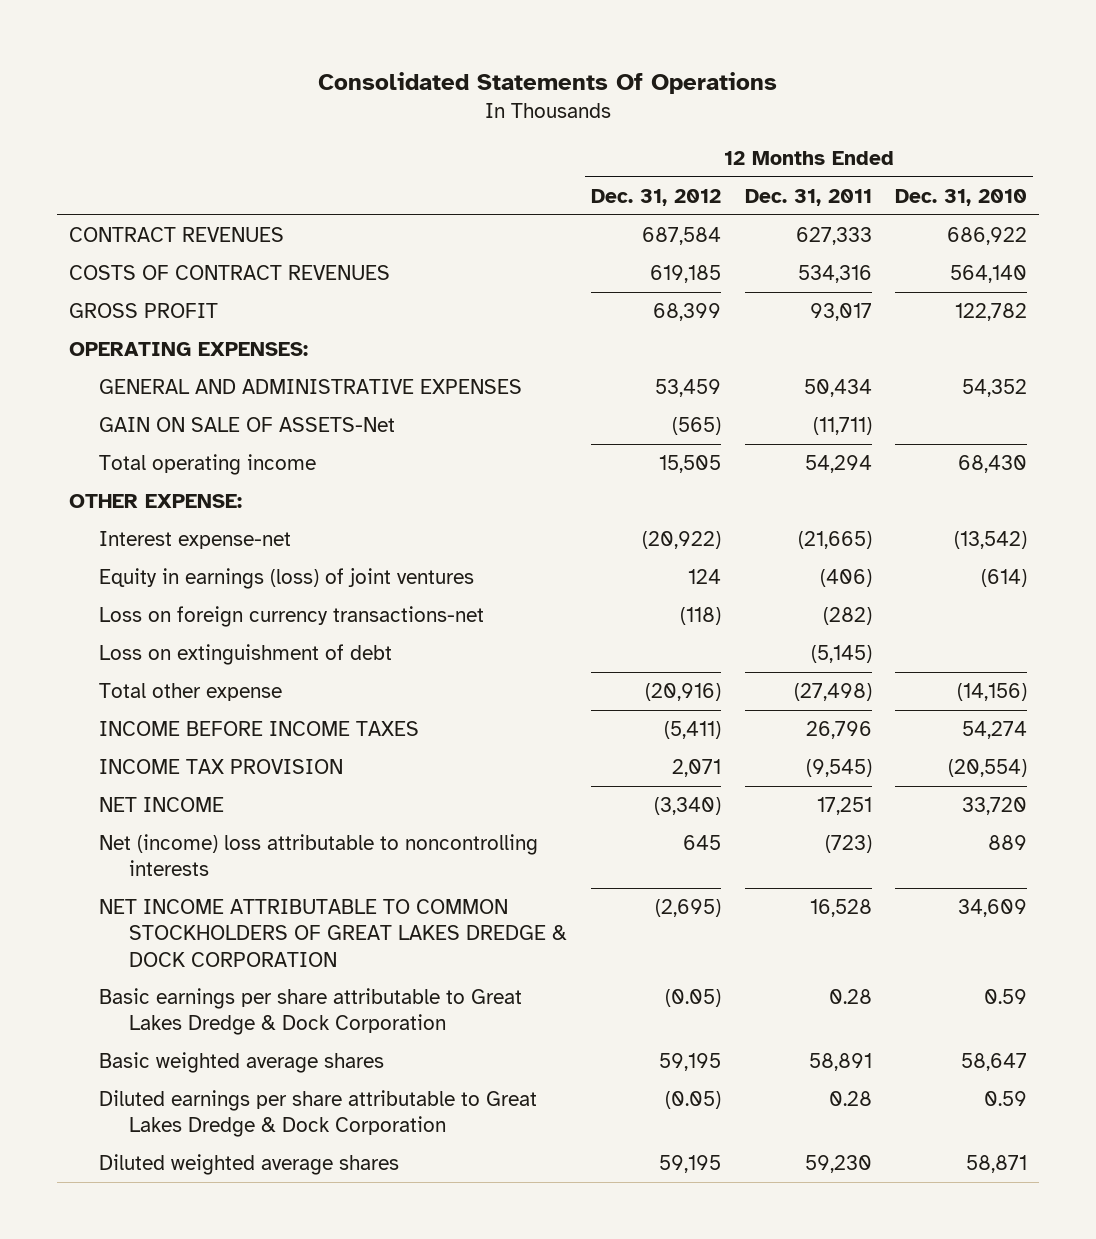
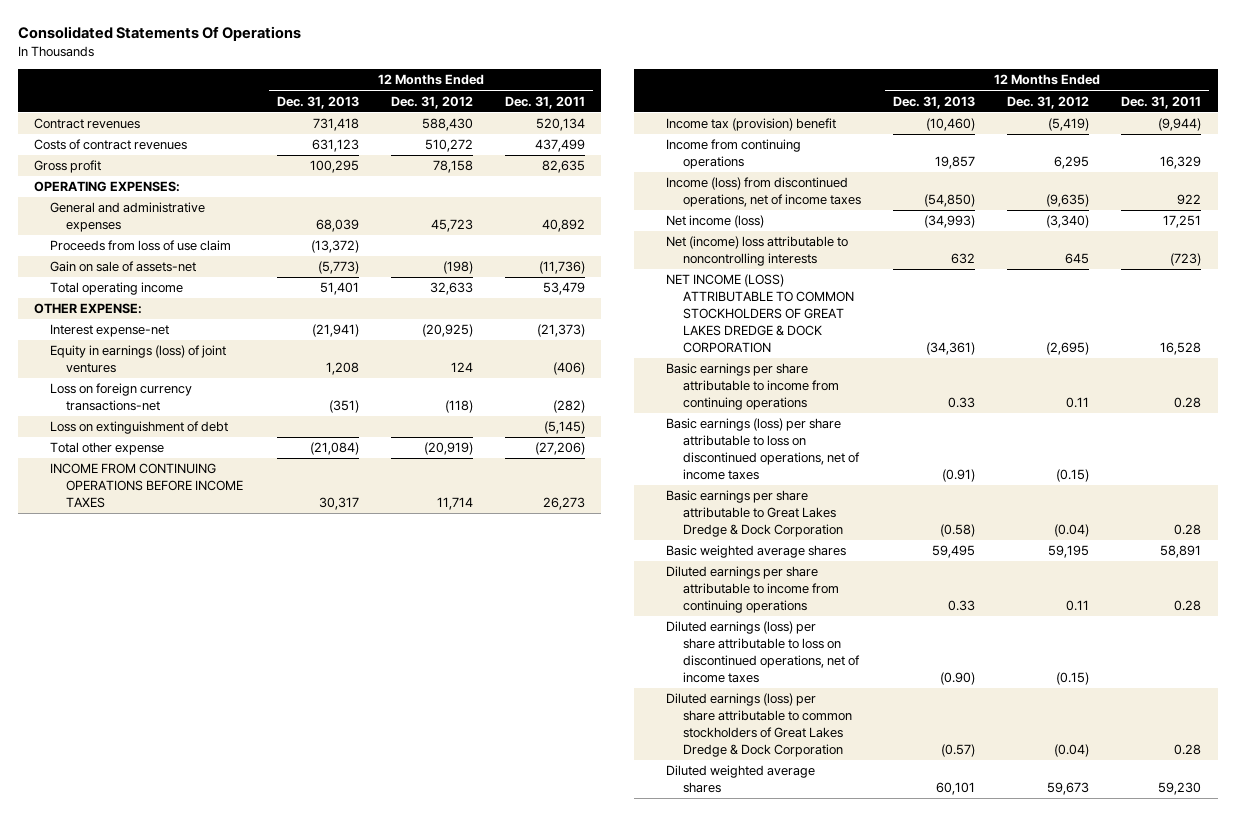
[895,188,1028,206] Dec. 31, 2010 -> none
none -> [276,95,359,109] Dec. 31, 2013
[69,227,285,243] CONTRACT REVENUES -> [33,118,140,130] Contract revenues
[641,227,721,246] 687,584 -> [421,118,473,132] 588,430
[795,227,872,246] 627,333 -> [536,118,586,132] 520,134
[69,265,391,281] COSTS OF CONTRACT REVENUES -> [33,139,187,151] Costs of contract revenues
[649,265,721,284] 619,185 -> [424,139,473,153] 510,272
[797,265,872,284] 534,316 -> [535,139,586,153] 437,499
[69,303,219,319] GROSS PROFIT -> [33,160,101,174] Gross profit
[652,303,721,322] 68,399 -> [432,160,473,174] 78,158
[809,303,872,322] 93,017 -> [542,160,586,174] 82,635
[99,379,523,395] GENERAL AND ADMINISTRATIVE EXPENSES -> [50,202,206,233] General and administrative expenses
[654,379,721,398] 53,459 -> [430,219,473,233] 45,723
[803,379,872,398] 50,434 -> [542,219,586,233] 40,892
none -> [50,240,232,252] Proceeds from loss of use claim
[99,417,396,433] GAIN ON SALE OF ASSETS-Net -> [50,261,197,273] Gain on sale of assets-net
[671,417,721,436] (565) -> [442,261,473,275] (198)
[812,417,872,436] (11,711) -> [539,261,586,275] (11,736)
[658,455,721,474] 15,505 -> [429,282,473,296] 32,633
[804,455,872,474] 54,294 -> [543,282,586,296] 53,479
[641,531,721,550] (20,922) -> [421,324,473,338] (20,925)
[797,531,872,550] (21,665) -> [537,324,586,338] (21,373)
[644,683,721,702] (20,916) -> [423,442,473,456] (20,919)
[793,683,872,702] (27,498) -> [535,442,586,456] (27,206)
[99,721,420,737] INCOME BEFORE INCOME TAXES -> [50,463,244,509] INCOME FROM CONTINUING OPERATIONS BEFORE INCOME TAXES
[663,721,721,740] (5,411) -> [436,497,473,511] 11,714
[805,721,872,740] 26,796 -> [543,497,586,511] 26,273
[99,759,344,775] INCOME TAX PROVISION -> [666,118,837,132] Income tax (provision) benefit
[671,759,721,778] 2,071 -> [1048,118,1090,132] (5,419)
[805,759,872,778] (9,545) -> [1158,118,1202,132] (9,944)
none -> [666,139,802,170] Income from continuing operations
none -> [666,177,861,208] Income (loss) from discontinued operations, net of income taxes
[99,797,225,813] NET INCOME -> [666,215,765,229] Net income (loss)
[99,899,568,967] NET INCOME ATTRIBUTABLE TO COMMON STOCKHOLDERS OF GREAT LAKES DREDGE & DOCK CORPORATION -> [666,274,854,353] NET INCOME (LOSS) ATTRIBUTABLE TO COMMON STOCKHOLDERS OF GREAT LAKES DREDGE & DOCK CORPORATION
none -> [666,363,839,411] Basic earnings per share attributable to income from continuing operations
none -> [666,418,860,481] Basic earnings (loss) per share attributable to loss on discontinued operations, net of income taxes
[664,989,721,1008] (0.05) -> [1054,524,1090,538] (0.04)
none -> [666,566,839,614] Diluted earnings per share attributable to income from continuing operations
none -> [666,621,860,684] Diluted earnings (loss) per share attributable to loss on discontinued operations, net of income taxes
[99,1090,538,1138] Diluted earnings per share attributable to Great Lakes Dredge & Dock Corporation -> [666,693,852,758] Diluted earnings (loss) per share attributable to common stockholders of Great Lakes Dredge & Dock Corporation
[664,1091,721,1110] (0.05) -> [1054,744,1090,758] (0.04)
[658,1155,721,1174] 59,195 -> [1047,782,1090,796] 59,673

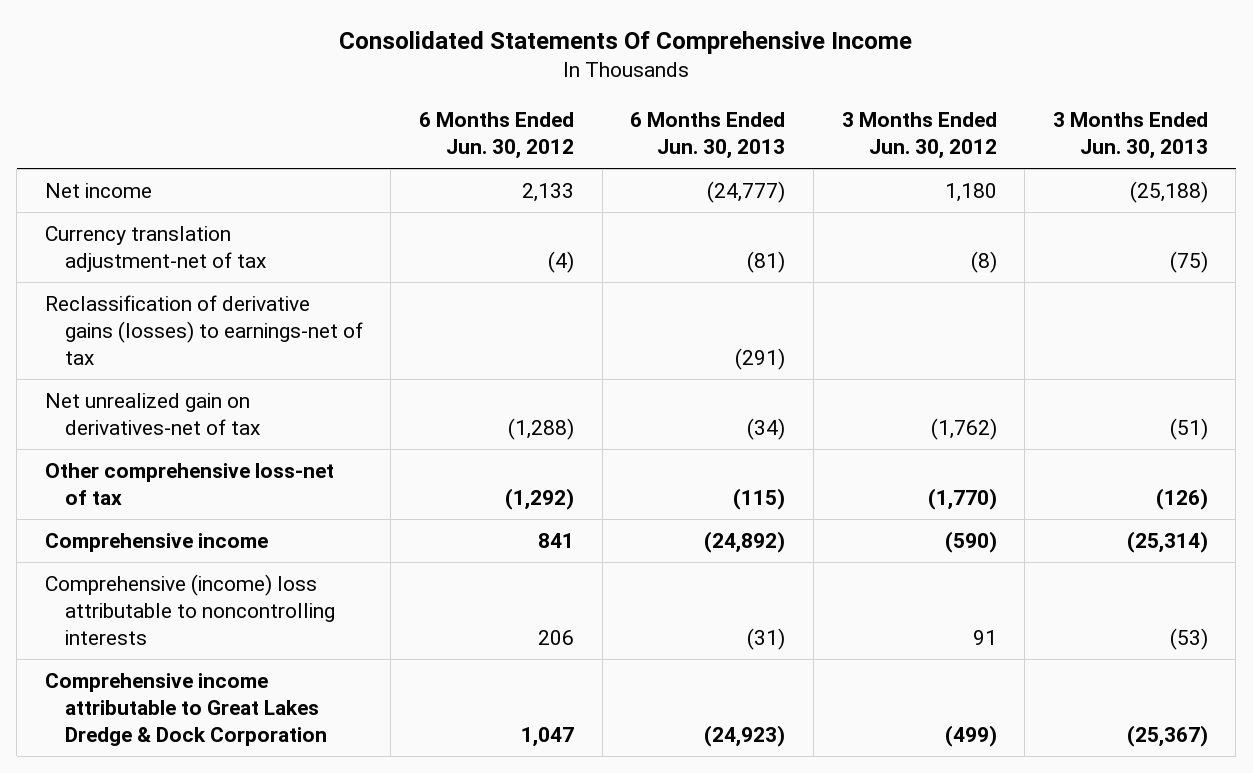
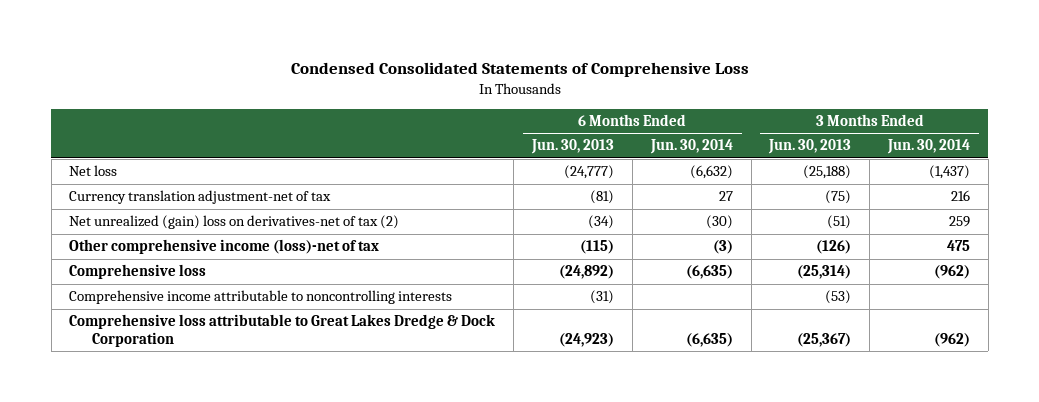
[339,30,913,54] Consolidated Statements Of Comprehensive Income -> [290,61,749,77] Condensed Consolidated Statements of Comprehensive Loss
[418,111,574,159] 6 Months Ended Jun. 30, 2012 -> none
[841,111,997,159] 3 Months Ended Jun. 30, 2012 -> none
none -> [649,139,733,155] Jun. 30, 2014
none -> [887,139,971,155] Jun. 30, 2014
[44,183,152,199] Net income -> [69,165,118,177] Net loss
[44,295,363,366] Reclassification of derivative gains (losses) to earnings-net of tax -> none
[44,393,260,436] Net unrealized gain on derivatives-net of tax -> [69,215,400,230] Net unrealized (gain) loss on derivatives-net of tax (2)
[44,463,334,506] Other comprehensive loss-net of tax -> [69,239,380,255] Other comprehensive income (loss)-net of tax
[44,533,268,553] Comprehensive income -> [69,264,207,280] Comprehensive loss
[44,574,335,646] Comprehensive (income) loss attributable to noncontrolling interests -> [69,290,453,305] Comprehensive income attributable to noncontrolling interests
[44,673,327,747] Comprehensive income attributable to Great Lakes Dredge & Dock Corporation -> [69,314,496,347] Comprehensive loss attributable to Great Lakes Dredge & Dock Corporation

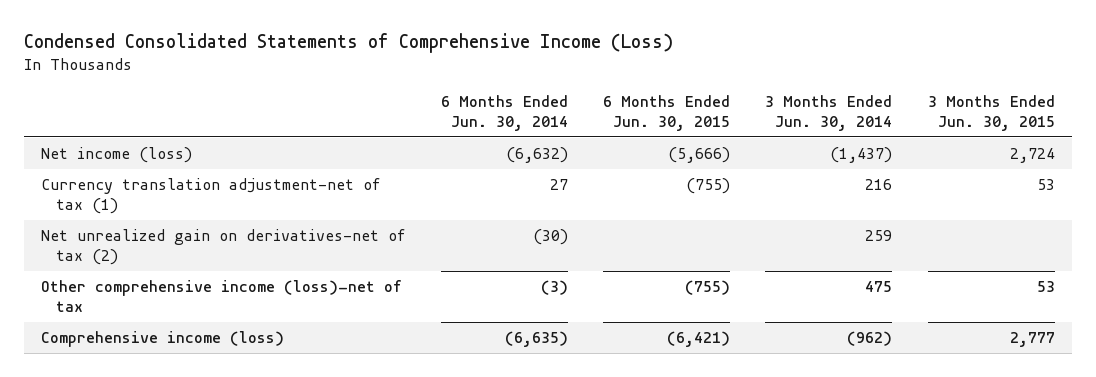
[290,61,749,77] Condensed Consolidated Statements of Comprehensive Loss -> [23,33,673,54] Condensed Consolidated Statements of Comprehensive Income (Loss)
[531,139,615,155] Jun. 30, 2013 -> none
[768,139,852,155] Jun. 30, 2013 -> none
none -> [603,94,731,131] 6 Months Ended Jun. 30, 2015
none -> [927,94,1055,131] 3 Months Ended Jun. 30, 2015
[69,165,118,177] Net loss -> [41,147,193,164] Net income (loss)
[69,190,332,205] Currency translation adjustment-net of tax -> [41,178,382,215] Currency translation adjustment-net of tax (1)
[69,215,400,230] Net unrealized (gain) loss on derivatives-net of tax (2) -> [41,229,407,266] Net unrealized gain on derivatives-net of tax (2)
[69,264,207,280] Comprehensive loss -> none
[69,290,453,305] Comprehensive income attributable to noncontrolling interests -> none
[69,314,496,347] Comprehensive loss attributable to Great Lakes Dredge & Dock Corporation -> [41,331,285,348] Comprehensive income (loss)

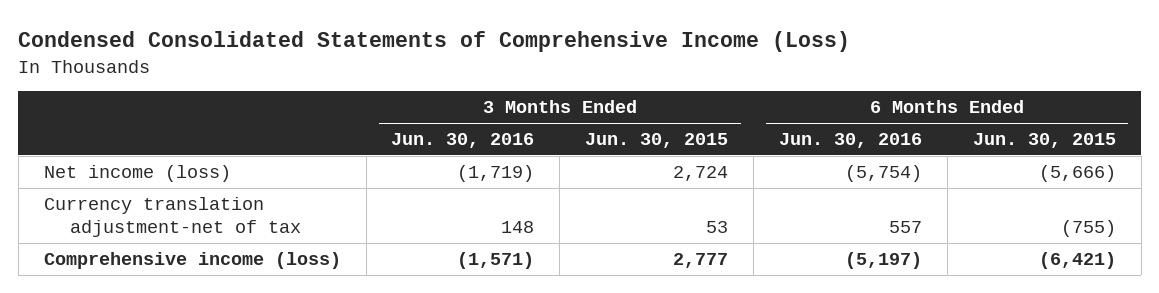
[441,94,569,131] 6 Months Ended Jun. 30, 2014 -> none
[765,94,893,131] 3 Months Ended Jun. 30, 2014 -> none
none -> [391,133,535,149] Jun. 30, 2016
none -> [778,133,922,149] Jun. 30, 2016
[41,229,407,266] Net unrealized gain on derivatives-net of tax (2) -> none
[41,280,403,313] Other comprehensive income (loss)-net of tax -> none
[41,178,382,215] Currency translation adjustment-net of tax (1) -> [43,197,302,238] Currency translation adjustment-net of tax

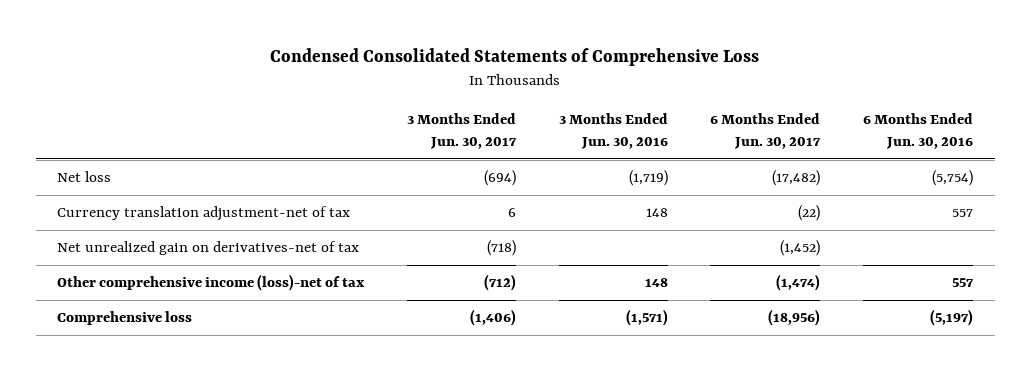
[18,31,851,53] Condensed Consolidated Statements of Comprehensive Income (Loss) -> [270,48,760,67] Condensed Consolidated Statements of Comprehensive Loss
[585,133,729,149] Jun. 30, 2015 -> none
[972,133,1116,149] Jun. 30, 2015 -> none
none -> [407,113,518,150] 3 Months Ended Jun. 30, 2017
none -> [710,113,822,150] 6 Months Ended Jun. 30, 2017
[43,165,231,183] Net income (loss) -> [57,171,112,183] Net loss
none -> [57,241,360,256] Net unrealized gain on derivatives-net of tax
none -> [57,274,366,292] Other comprehensive income (loss)-net of tax
[43,252,341,270] Comprehensive income (loss) -> [57,311,193,326] Comprehensive loss

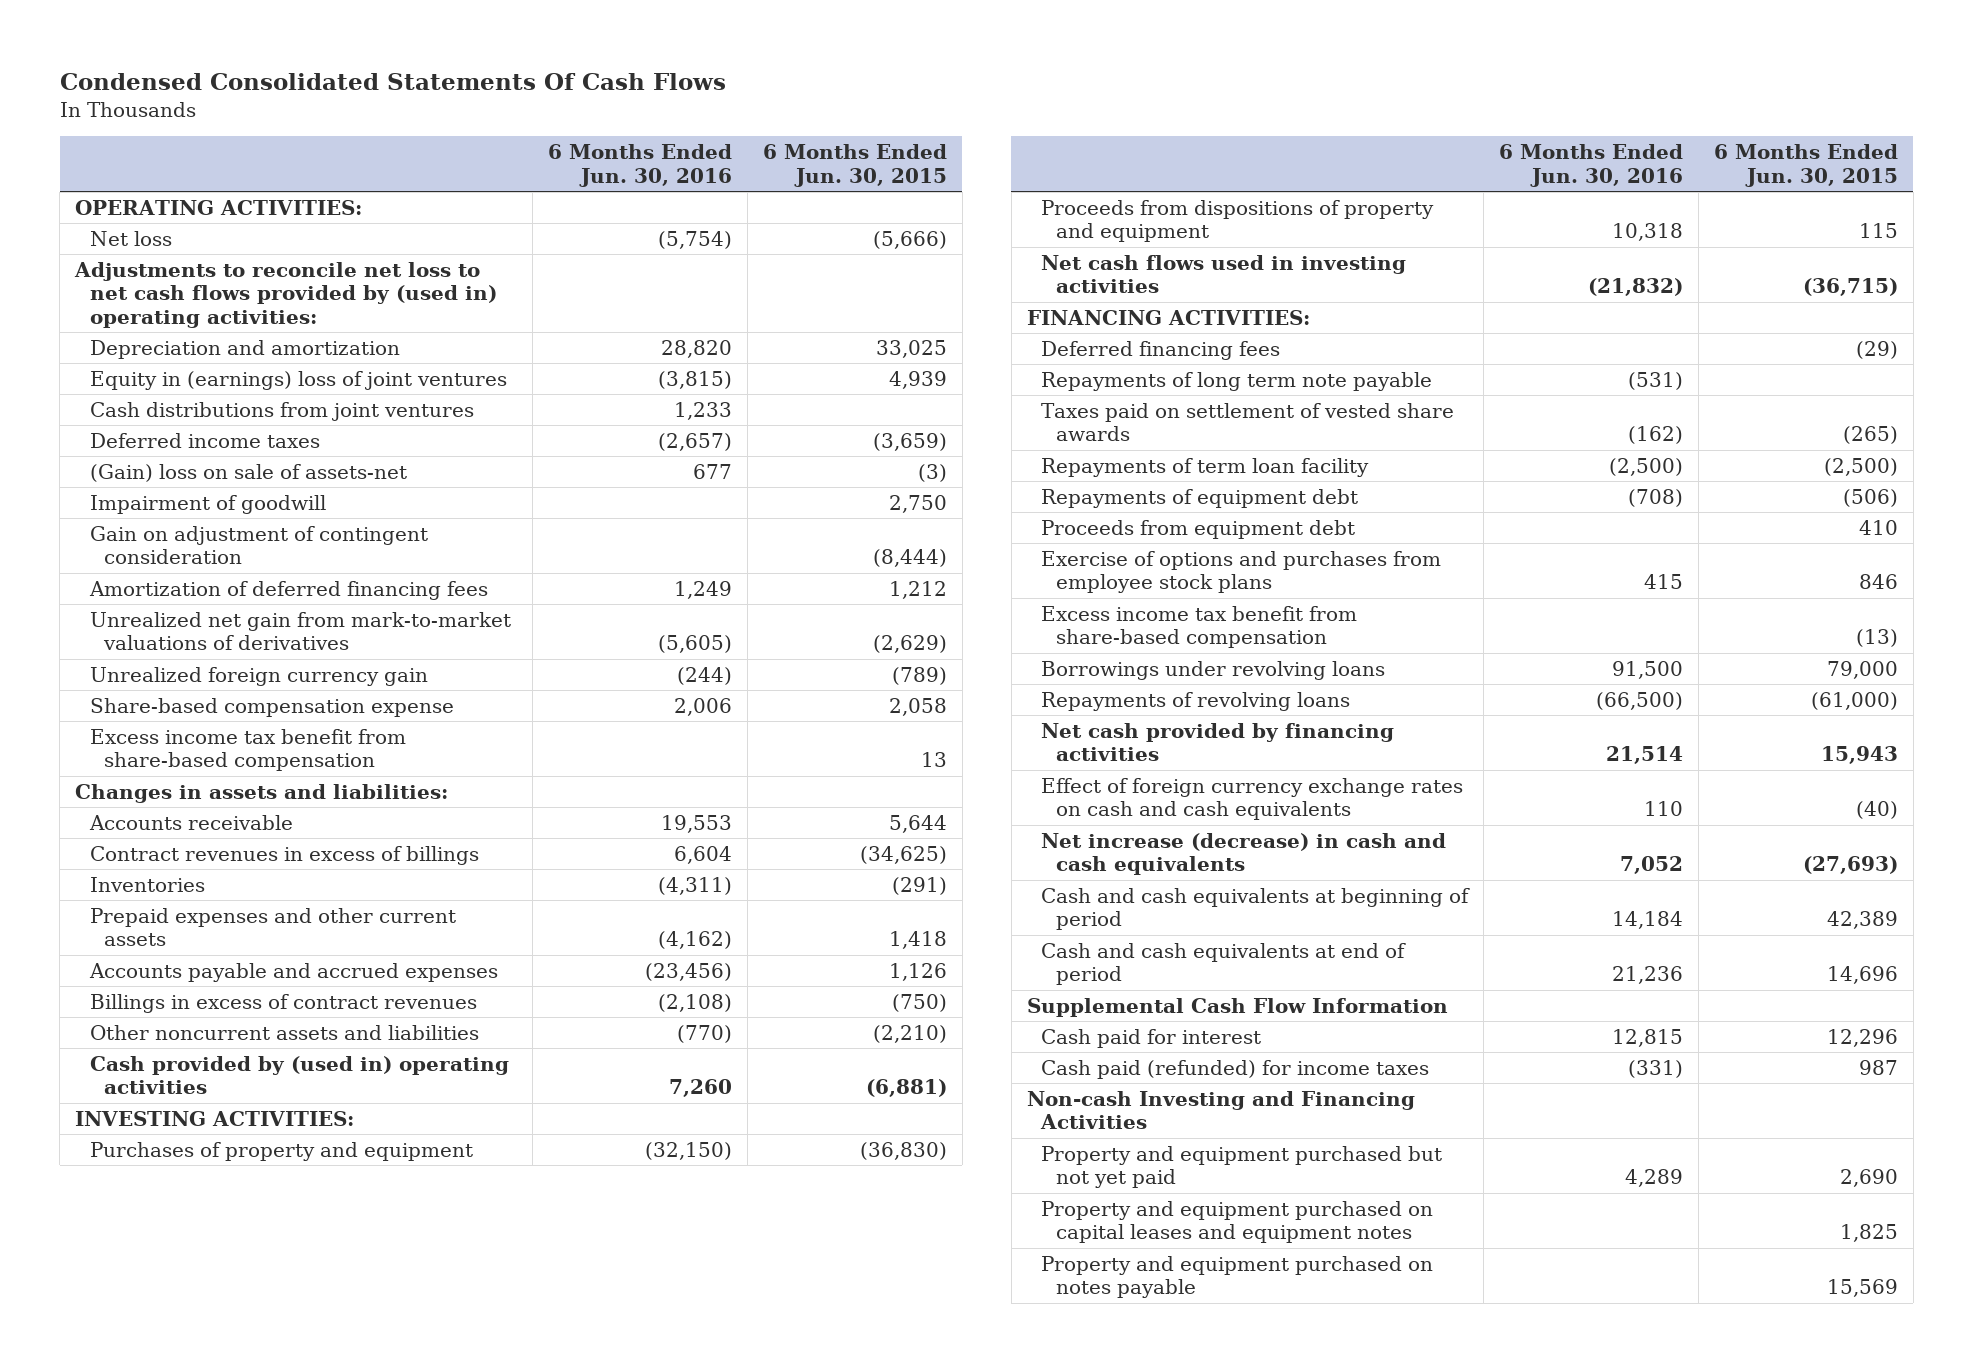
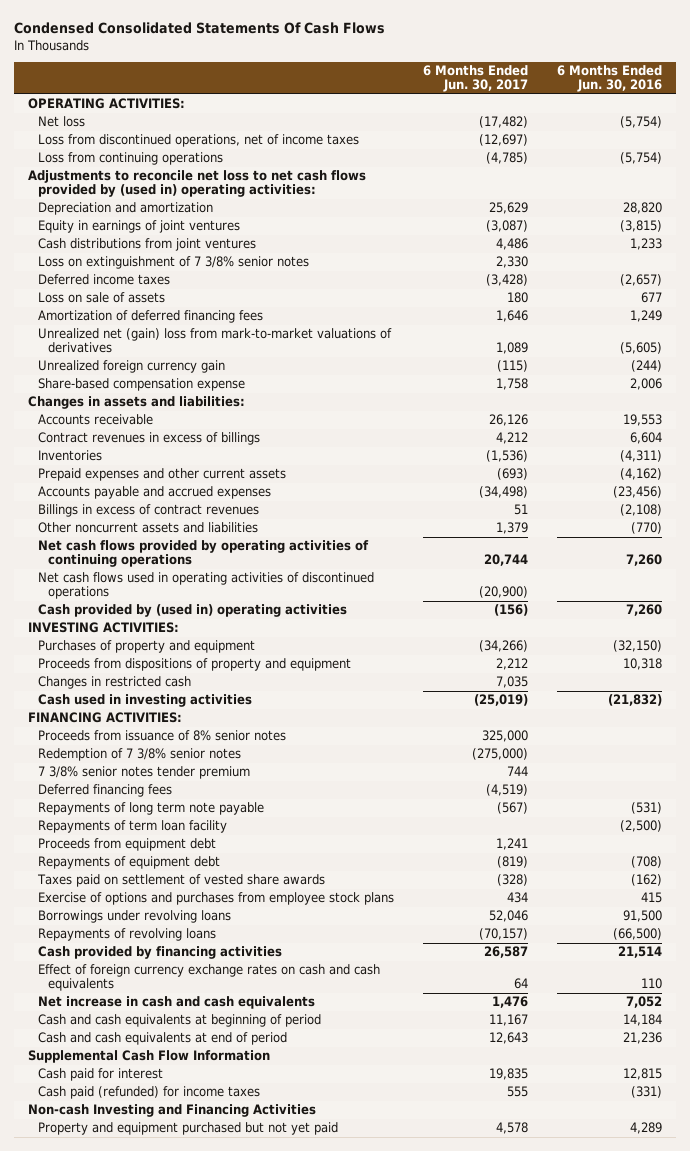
[762,144,947,187] 6 Months Ended Jun. 30, 2015 -> none
none -> [422,65,528,93] 6 Months Ended Jun. 30, 2017
none -> [37,134,359,148] Loss from discontinued operations, net of income taxes
none -> [37,152,223,166] Loss from continuing operations
[89,370,507,390] Equity in (earnings) loss of joint ventures -> [37,220,240,234] Equity in earnings of joint ventures
none -> [37,256,309,270] Loss on extinguishment of 7 3/8% senior notes
[89,494,326,514] Impairment of goodwill -> none
[89,525,428,565] Gain on adjustment of contingent consideration -> none
[89,463,407,482] (Gain) loss on sale of assets-net -> [37,292,165,304] Loss on sale of assets
[89,611,511,651] Unrealized net gain from mark-to-market valuations of derivatives -> [37,328,392,354] Unrealized net (gain) loss from mark-to-market valuations of derivatives
[89,728,406,772] Excess income tax benefit from share-based compensation -> none
none -> [37,540,369,568] Net cash flows provided by operating activities of continuing operations
none -> [37,572,374,600] Net cash flows used in operating activities of discontinued operations
none -> [37,676,191,690] Changes in restricted cash
[1041,254,1407,294] Net cash flows used in investing activities -> [37,694,252,708] Cash used in investing activities
none -> [37,730,286,742] Proceeds from issuance of 8% senior notes
none -> [37,748,241,762] Redemption of 7 3/8% senior notes
none -> [37,766,250,780] 7 3/8% senior notes tender premium
[1041,488,1359,508] Repayments of equipment debt -> [37,856,220,870] Repayments of equipment debt
[1041,402,1455,442] Taxes paid on settlement of vested share awards -> [36,874,325,888] Taxes paid on settlement of vested share awards
[1041,605,1358,649] Excess income tax benefit from share-based compensation -> none
[1041,722,1395,762] Net cash provided by financing activities -> [37,946,282,960] Cash provided by financing activities
[1041,832,1447,876] Net increase (decrease) in cash and cash equivalents -> [37,996,315,1010] Net increase in cash and cash equivalents
[1041,1200,1434,1244] Property and equipment purchased on capital leases and equipment notes -> none
[1041,1255,1434,1299] Property and equipment purchased on notes payable -> none

